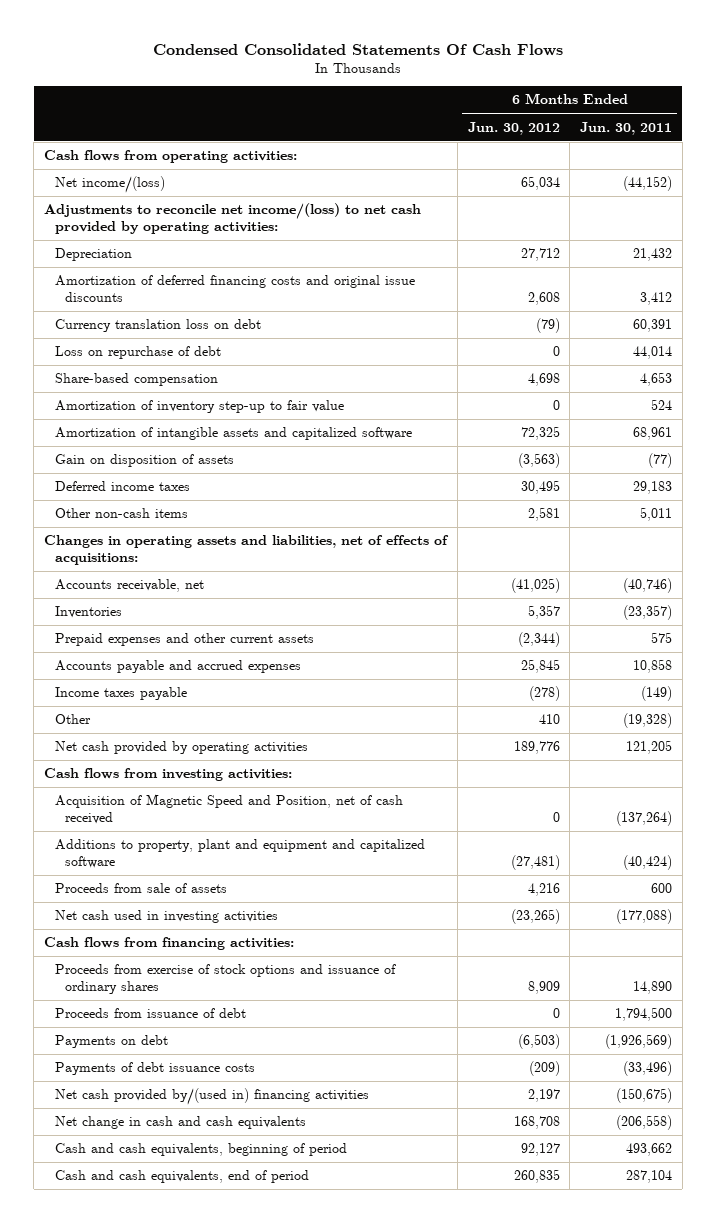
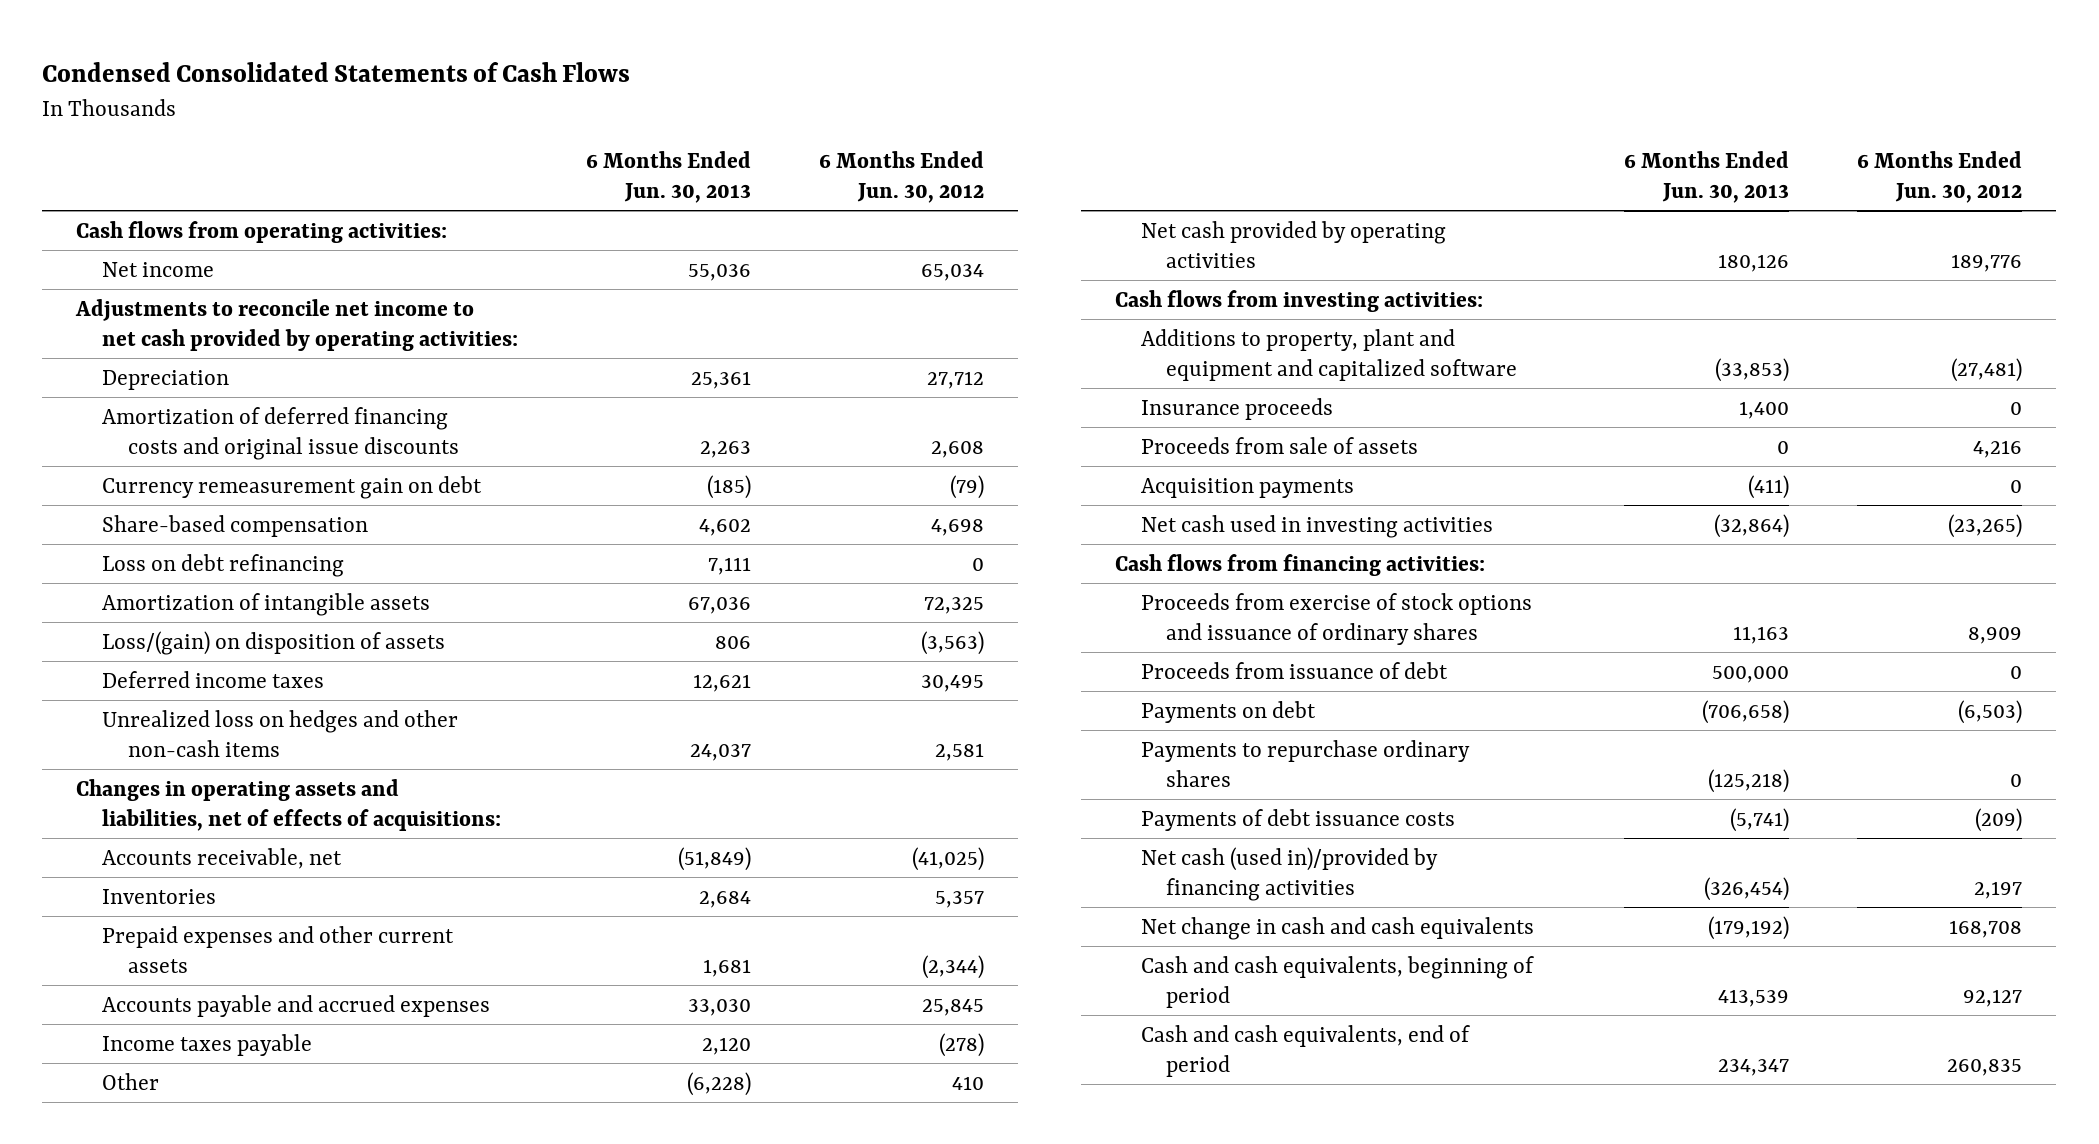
[153,42,564,56] Condensed Consolidated Statements Of Cash Flows -> [42,61,631,82] Condensed Consolidated Statements of Cash Flows
[580,121,673,135] Jun. 30, 2011 -> none
none -> [585,150,751,203] 6 Months Ended Jun. 30, 2013
[54,176,165,194] Net income/(loss) -> [102,261,215,277] Net income
[44,203,422,235] Adjustments to reconcile net income/(loss) to net cash provided by operating activities: -> [75,298,519,351] Adjustments to reconcile net income to net cash provided by operating activities:
[54,319,261,333] Currency translation loss on debt -> none
[54,346,221,360] Loss on repurchase of debt -> none
none -> [102,475,483,499] Currency remeasurement gain on debt
[54,400,344,414] Amortization of inventory step-up to fair value -> none
none -> [102,553,345,577] Loss on debt refinancing
[54,427,412,441] Amortization of intangible assets and capitalized software -> [102,592,431,616] Amortization of intangible assets
[54,454,234,468] Gain on disposition of assets -> [102,630,446,655] Loss/(gain) on disposition of assets
[54,508,188,519] Other non-cash items -> [102,709,459,757] Unrealized loss on hedges and other non-cash items
[54,794,403,825] Acquisition of Magnetic Speed and Position, net of cash received -> none
none -> [1140,397,1333,420] Insurance proceeds
none -> [1140,477,1354,498] Acquisition payments
none -> [1140,739,1470,787] Payments to repurchase ordinary shares
[54,1088,369,1106] Net cash provided by/(used in) financing activities -> [1140,846,1438,901] Net cash (used in)/provided by financing activities

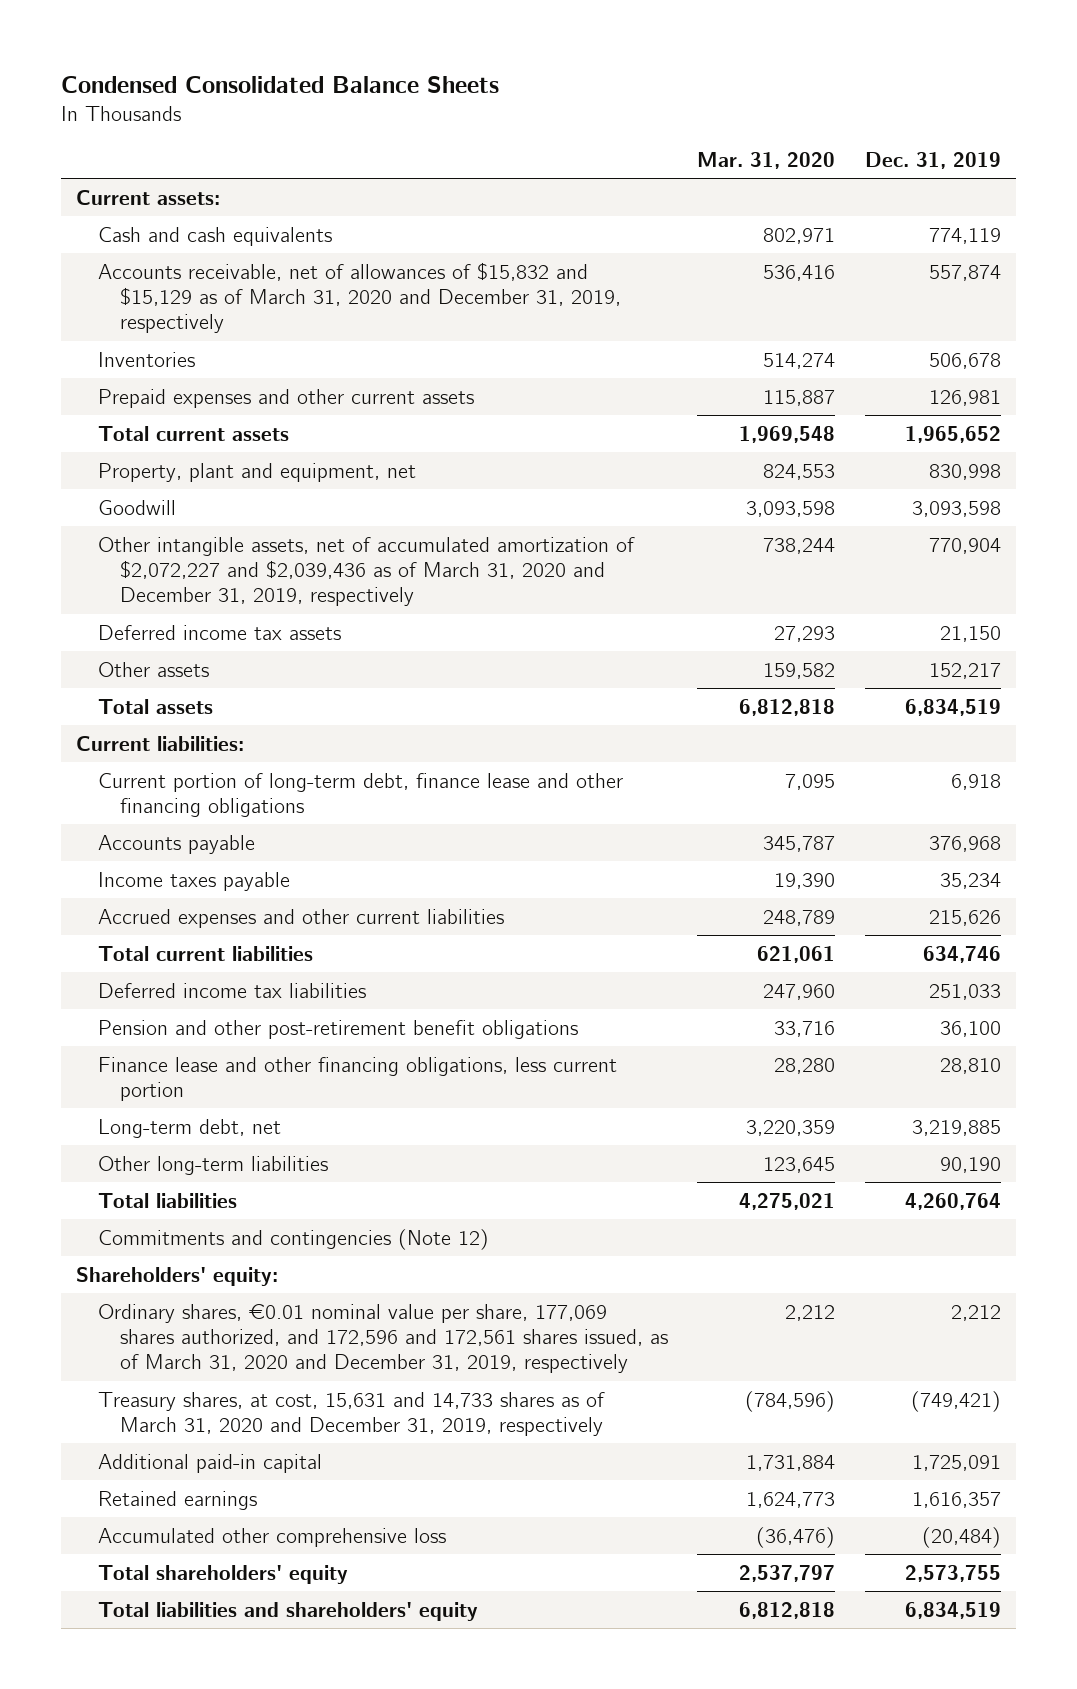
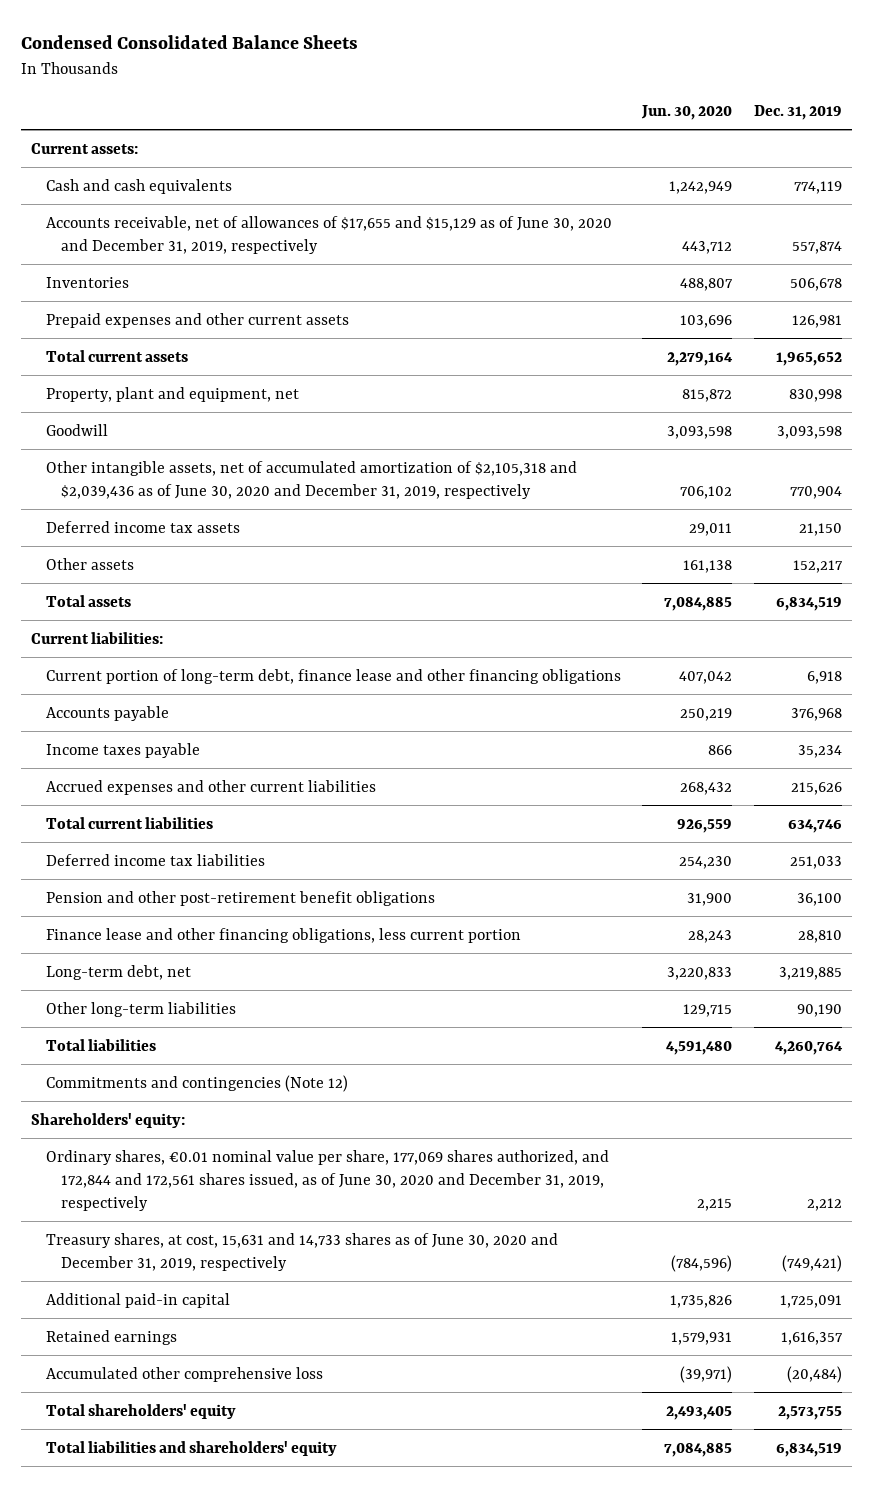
[697,151,836,169] Mar. 31, 2020 -> none
none -> [641,104,733,120] Jun. 30, 2020
[97,261,621,333] Accounts receivable, net of allowances of $15,832 and $15,129 as of March 31, 2020 and December 31, 2019, respectively -> [46,215,613,254] Accounts receivable, net of allowances of $17,655 and $15,129 as of June 30, 2020 and December 31, 2019, respectively
[97,536,635,606] Other intangible assets, net of accumulated amortization of $2,072,227 and $2,039,436 as of March 31, 2020 and December 31, 2019, respectively -> [46,460,578,499] Other intangible assets, net of accumulated amortization of $2,105,318 and $2,039,436 as of June 30, 2020 and December 31, 2019, respectively
[97,1303,668,1373] Ordinary shares, €0.01 nominal value per share, 177,069 shares authorized, and 172,596 and 172,561 shares issued, as of March 31, 2020 and December 31, 2019, respectively -> [46,1149,610,1211] Ordinary shares, €0.01 nominal value per share, 177,069 shares authorized, and 172,844 and 172,561 shares issued, as of June 30, 2020 and December 31, 2019, respectively
[97,1391,605,1436] Treasury shares, at cost, 15,631 and 14,733 shares as of March 31, 2020 and December 31, 2019, respectively -> [46,1232,559,1271] Treasury shares, at cost, 15,631 and 14,733 shares as of June 30, 2020 and December 31, 2019, respectively

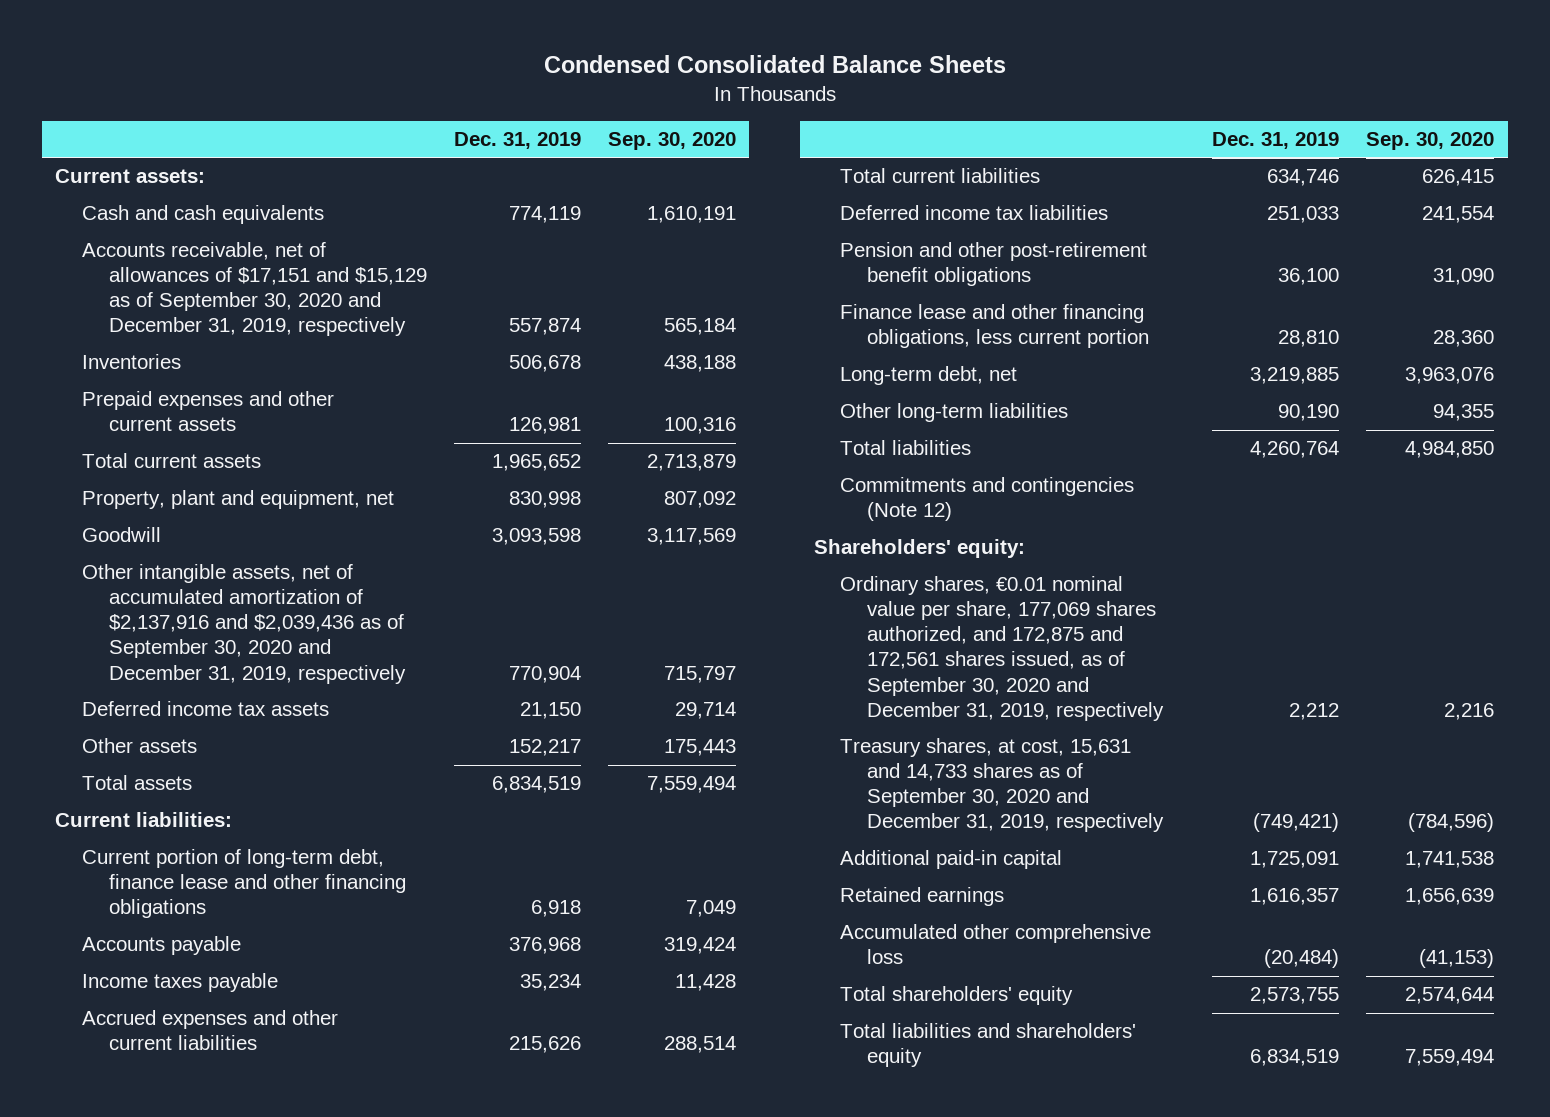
[641,104,733,120] Jun. 30, 2020 -> none
none -> [607,132,736,151] Sep. 30, 2020
[46,215,613,254] Accounts receivable, net of allowances of $17,655 and $15,129 as of June 30, 2020 and December 31, 2019, respectively -> [82,242,427,337] Accounts receivable, net of allowances of $17,151 and $15,129 as of September 30, 2020 and December 31, 2019, respectively
[46,460,578,499] Other intangible assets, net of accumulated amortization of $2,105,318 and $2,039,436 as of June 30, 2020 and December 31, 2019, respectively -> [82,564,406,684] Other intangible assets, net of accumulated amortization of $2,137,916 and $2,039,436 as of September 30, 2020 and December 31, 2019, respectively
[46,1149,610,1211] Ordinary shares, €0.01 nominal value per share, 177,069 shares authorized, and 172,844 and 172,561 shares issued, as of June 30, 2020 and December 31, 2019, respectively -> [840,576,1165,721] Ordinary shares, €0.01 nominal value per share, 177,069 shares authorized, and 172,875 and 172,561 shares issued, as of September 30, 2020 and December 31, 2019, respectively
[46,1232,559,1271] Treasury shares, at cost, 15,631 and 14,733 shares as of June 30, 2020 and December 31, 2019, respectively -> [840,738,1165,833] Treasury shares, at cost, 15,631 and 14,733 shares as of September 30, 2020 and December 31, 2019, respectively

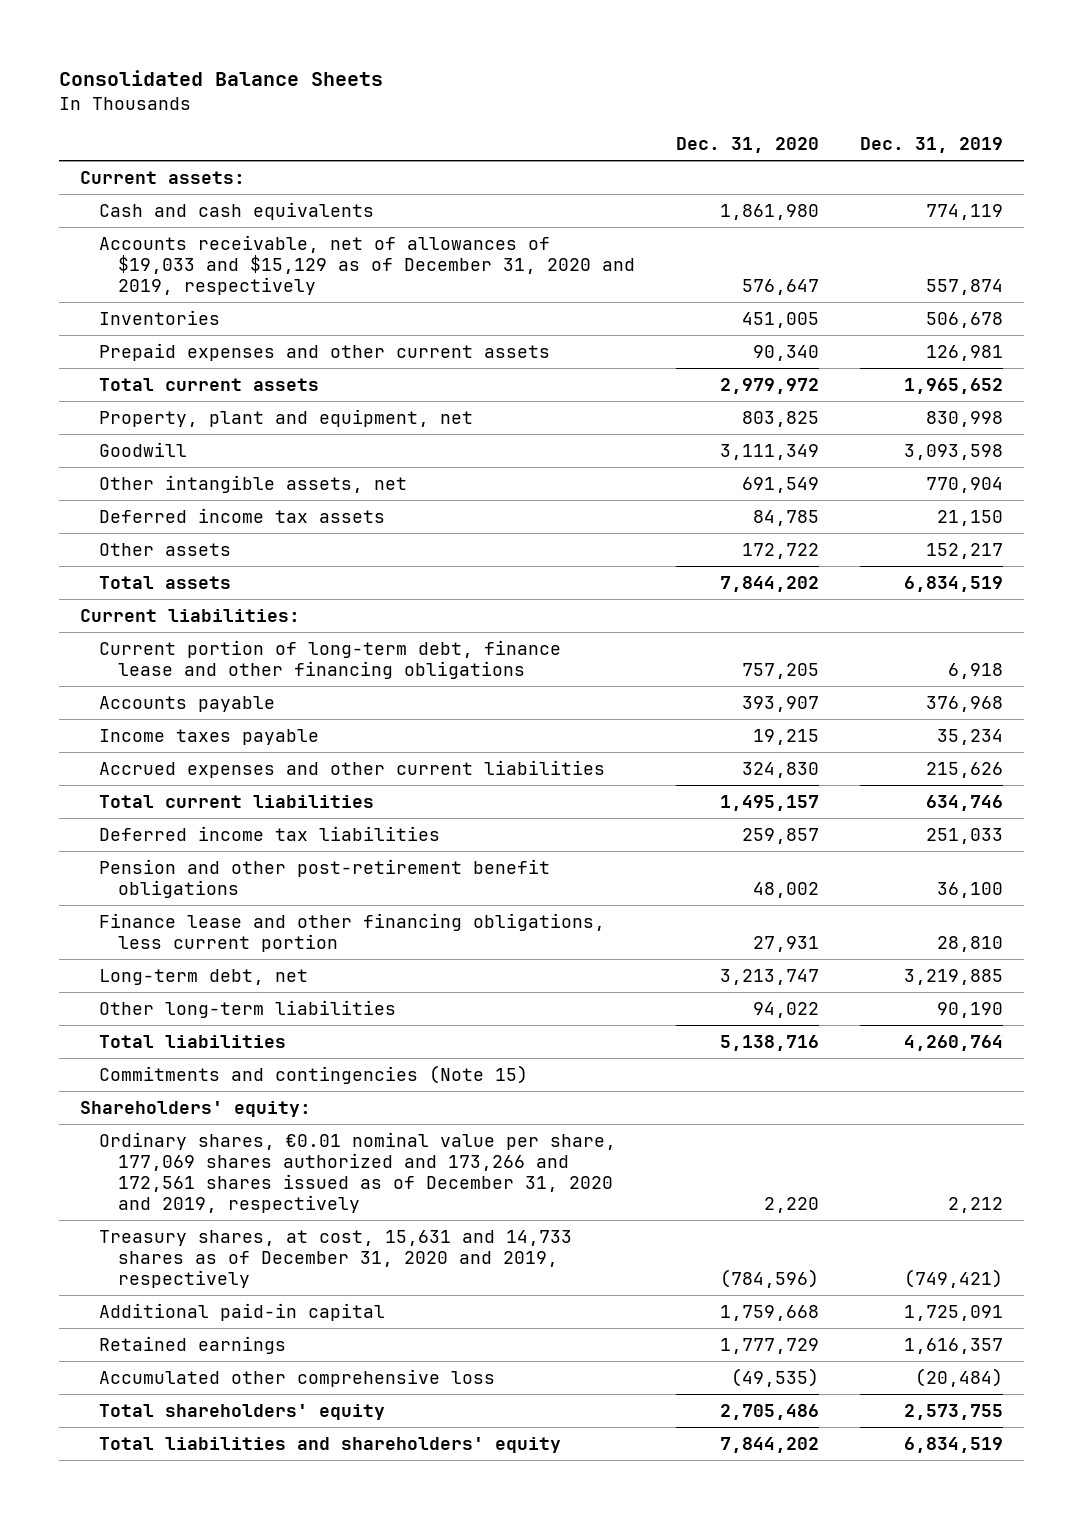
[543,55,1006,74] Condensed Consolidated Balance Sheets -> [59,70,384,87] Consolidated Balance Sheets
[607,132,736,151] Sep. 30, 2020 -> none
none -> [675,136,819,153] Dec. 31, 2020
[82,242,427,337] Accounts receivable, net of allowances of $17,151 and $15,129 as of September 30, 2020 and December 31, 2019, respectively -> [98,234,635,295] Accounts receivable, net of allowances of $19,033 and $15,129 as of December 31, 2020 and 2019, respectively
[82,564,406,684] Other intangible assets, net of accumulated amortization of $2,137,916 and $2,039,436 as of September 30, 2020 and December 31, 2019, respectively -> [98,474,407,493] Other intangible assets, net
[840,477,1135,522] Commitments and contingencies (Note 12) -> [98,1064,528,1084] Commitments and contingencies (Note 15)
[840,576,1165,721] Ordinary shares, €0.01 nominal value per share, 177,069 shares authorized, and 172,875 and 172,561 shares issued, as of September 30, 2020 and December 31, 2019, respectively -> [98,1131,616,1213] Ordinary shares, €0.01 nominal value per share, 177,069 shares authorized and 173,266 and 172,561 shares issued as of December 31, 2020 and 2019, respectively
[840,738,1165,833] Treasury shares, at cost, 15,631 and 14,733 shares as of September 30, 2020 and December 31, 2019, respectively -> [98,1229,572,1288] Treasury shares, at cost, 15,631 and 14,733 shares as of December 31, 2020 and 2019, respectively

